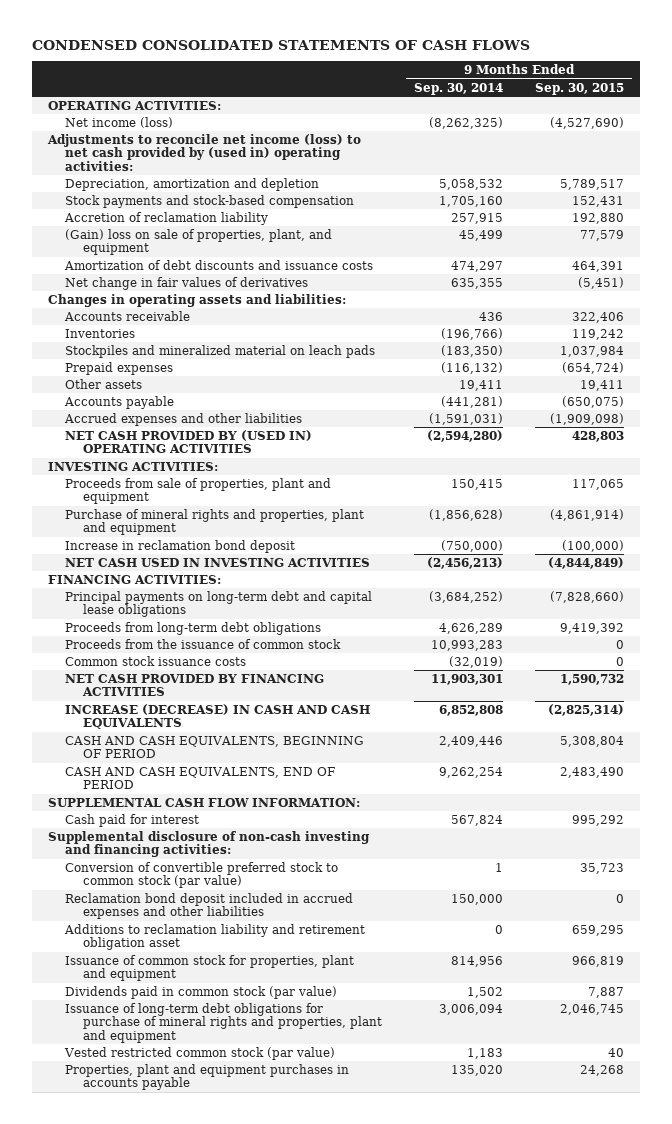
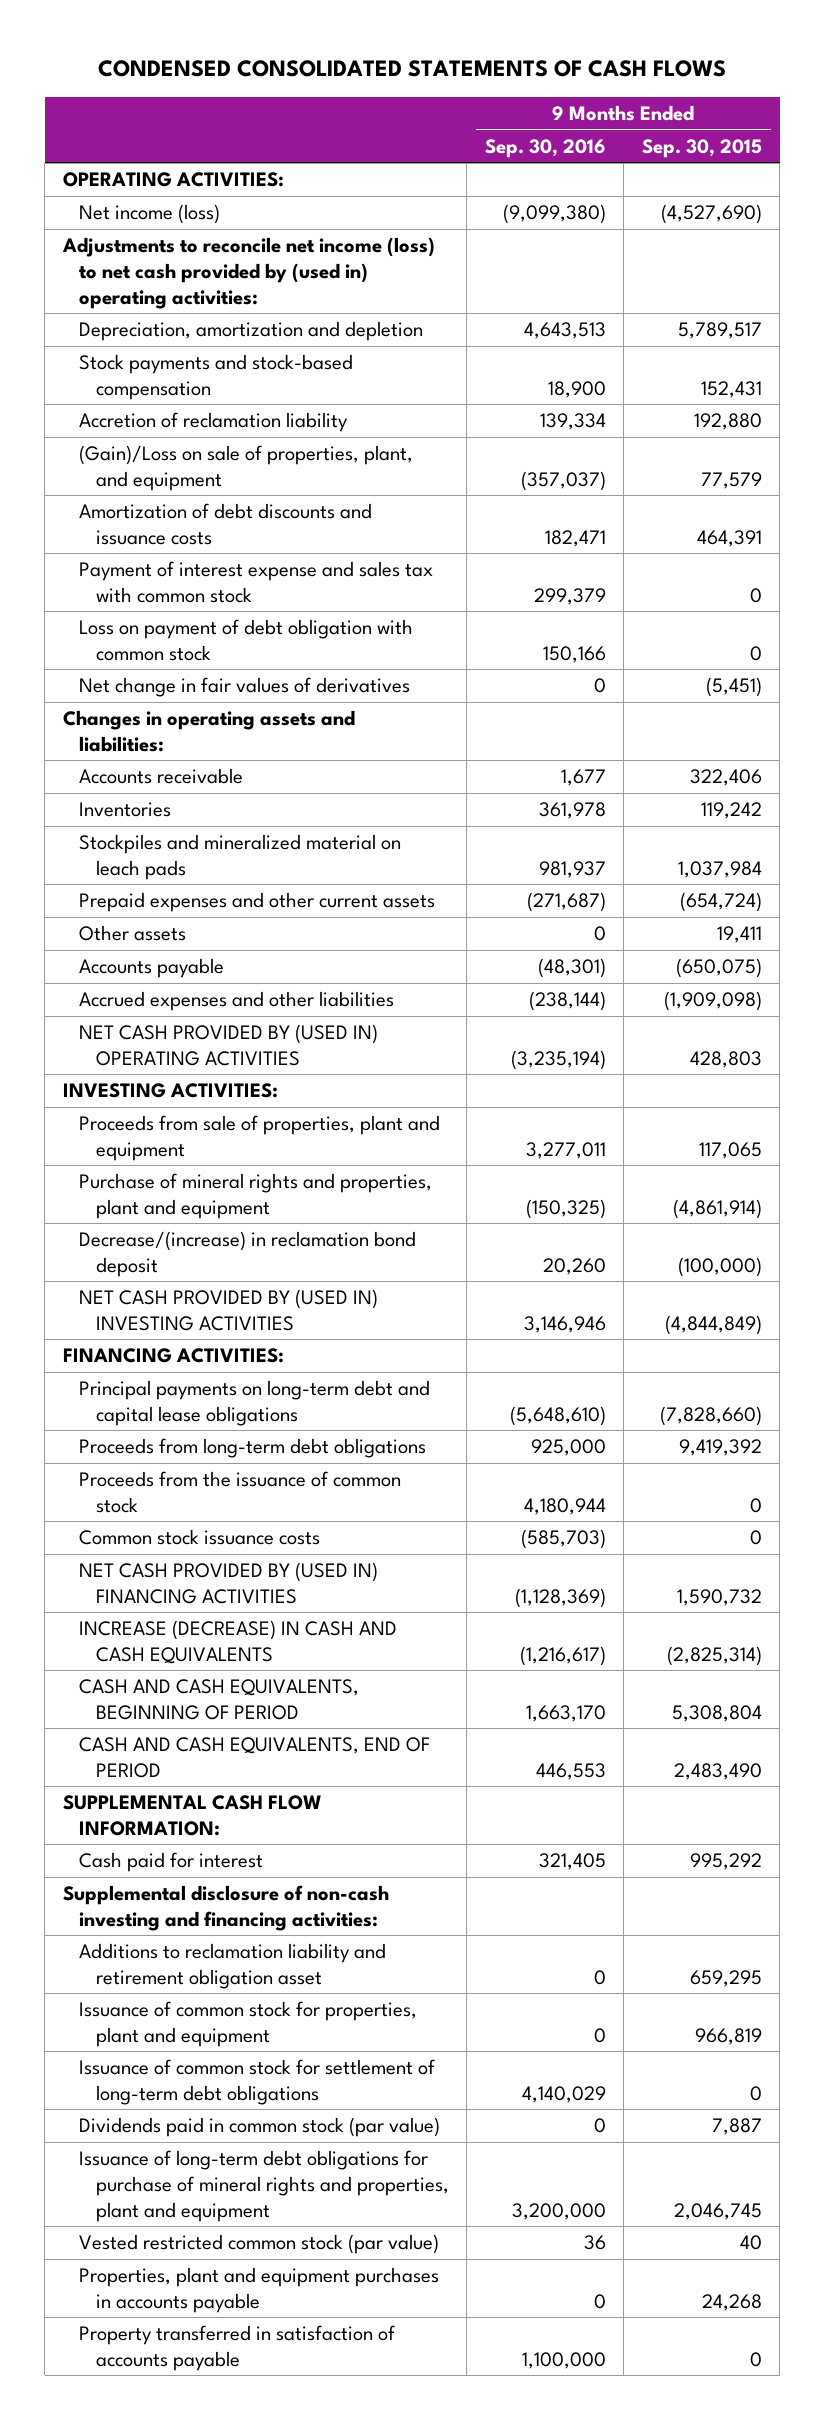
[414,82,504,95] Sep. 30, 2014 -> none
none -> [484,138,606,158] Sep. 30, 2016
[65,228,333,256] (Gain) loss on sale of properties, plant, and equipment -> [79,445,414,491] (Gain)/Loss on sale of properties, plant, and equipment
none -> [79,561,434,603] Payment of interest expense and sales tax with common stock
none -> [79,619,414,661] Loss on payment of debt obligation with common stock
[65,361,174,375] Prepaid expenses -> [79,892,436,913] Prepaid expenses and other current assets
[65,539,296,553] Increase in reclamation bond deposit -> [79,1231,417,1277] Decrease/(increase) in reclamation bond deposit
[65,557,371,567] NET CASH USED IN INVESTING ACTIVITIES -> [79,1289,379,1331] NET CASH PROVIDED BY (USED IN) INVESTING ACTIVITIES
[65,673,325,697] NET CASH PROVIDED BY FINANCING ACTIVITIES -> [79,1562,379,1604] NET CASH PROVIDED BY (USED IN) FINANCING ACTIVITIES
[65,861,339,889] Conversion of convertible preferred stock to common stock (par value) -> none
[65,892,354,920] Reclamation bond deposit included in accrued expenses and other liabilities -> none
none -> [79,2059,436,2105] Issuance of common stock for settlement of long-term debt obligations
none -> [79,2325,396,2371] Property transferred in satisfaction of accounts payable

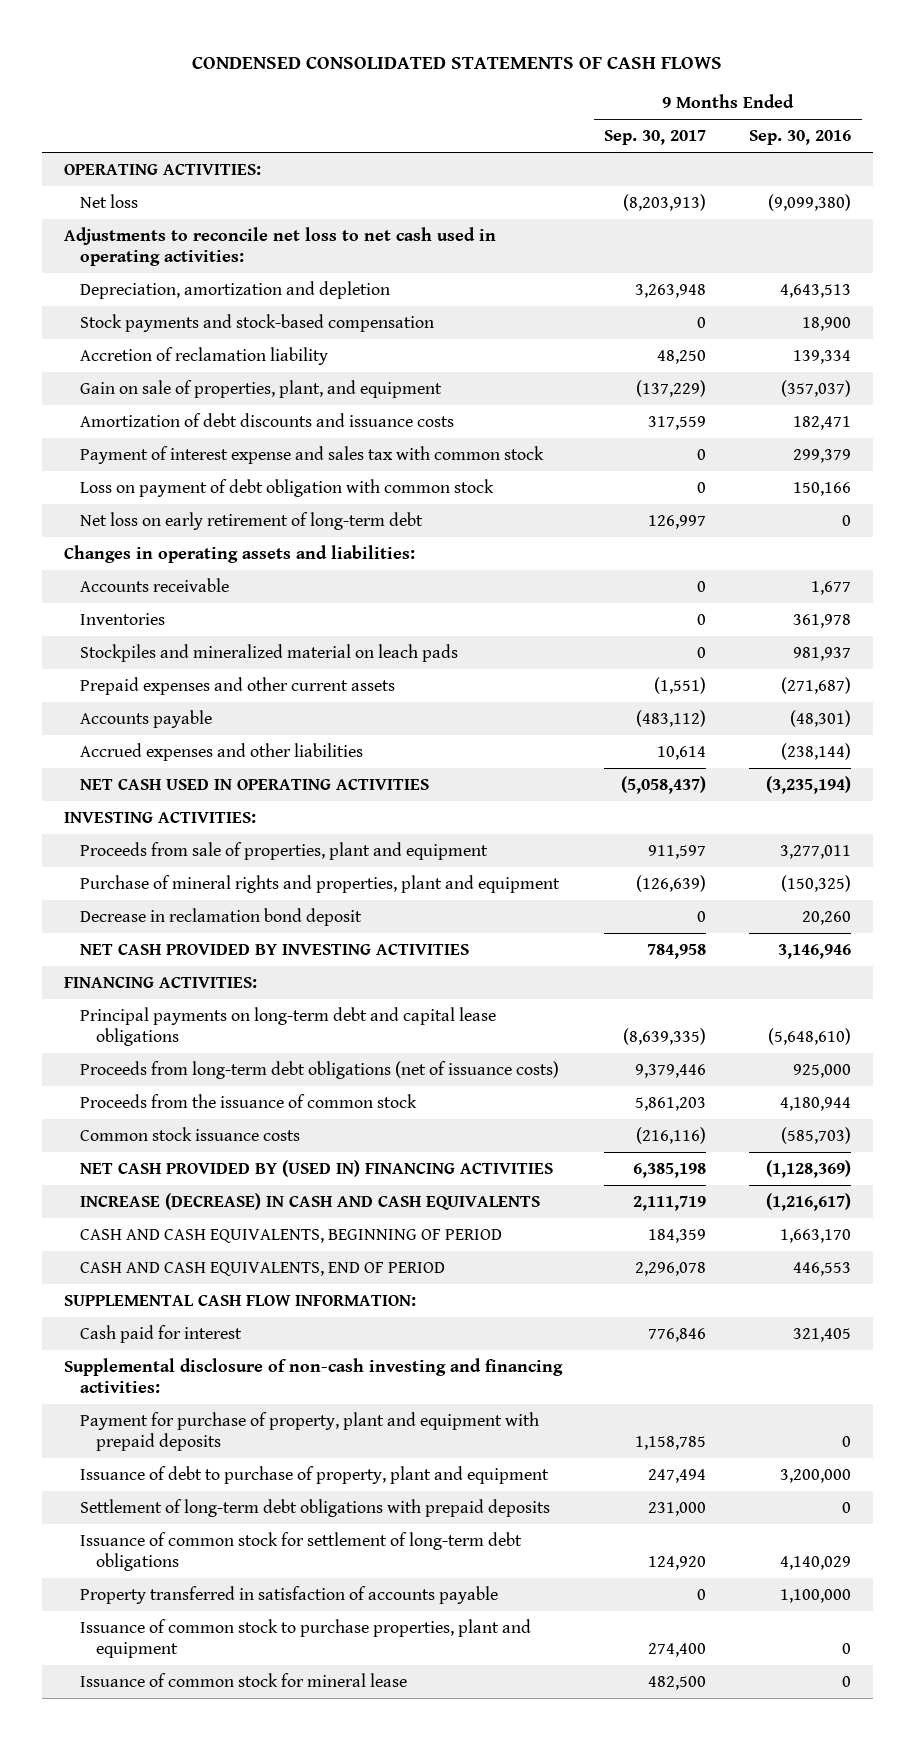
[641,138,762,158] Sep. 30, 2015 -> none
none -> [604,130,707,146] Sep. 30, 2017
[79,204,221,225] Net income (loss) -> [80,193,139,208] Net loss
[61,237,435,309] Adjustments to reconcile net income (loss) to net cash provided by (used in) operating activities: -> [63,226,496,267] Adjustments to reconcile net loss to net cash used in operating activities:
[79,445,414,491] (Gain)/Loss on sale of properties, plant, and equipment -> [80,379,443,398] Gain on sale of properties, plant, and equipment
[79,677,411,698] Net change in fair values of derivatives -> none
none -> [80,511,424,530] Net loss on early retirement of long-term debt
[79,925,187,942] Other assets -> none
[79,1024,379,1066] NET CASH PROVIDED BY (USED IN) OPERATING ACTIVITIES -> [80,778,430,790] NET CASH USED IN OPERATING ACTIVITIES
[79,1231,417,1277] Decrease/(increase) in reclamation bond deposit -> [80,907,363,926] Decrease in reclamation bond deposit
[79,1289,379,1331] NET CASH PROVIDED BY (USED IN) INVESTING ACTIVITIES -> [80,943,470,955] NET CASH PROVIDED BY INVESTING ACTIVITIES
[79,1438,427,1459] Proceeds from long-term debt obligations -> [80,1060,560,1079] Proceeds from long-term debt obligations (net of issuance costs)
[79,1943,387,1989] Additions to reclamation liability and retirement obligation asset -> none
[79,2001,418,2047] Issuance of common stock for properties, plant and equipment -> none
none -> [80,1411,540,1452] Payment for purchase of property, plant and equipment with prepaid deposits
none -> [80,1465,550,1484] Issuance of debt to purchase of property, plant and equipment
none -> [80,1498,551,1517] Settlement of long-term debt obligations with prepaid deposits
[79,2117,441,2138] Dividends paid in common stock (par value) -> none
[79,2150,449,2222] Issuance of long-term debt obligations for purchase of mineral rights and properties, plant and equipment -> none
[79,2234,440,2255] Vested restricted common stock (par value) -> none
[79,2267,440,2313] Properties, plant and equipment purchases in accounts payable -> none
none -> [80,1618,532,1659] Issuance of common stock to purchase properties, plant and equipment
none -> [80,1672,408,1687] Issuance of common stock for mineral lease

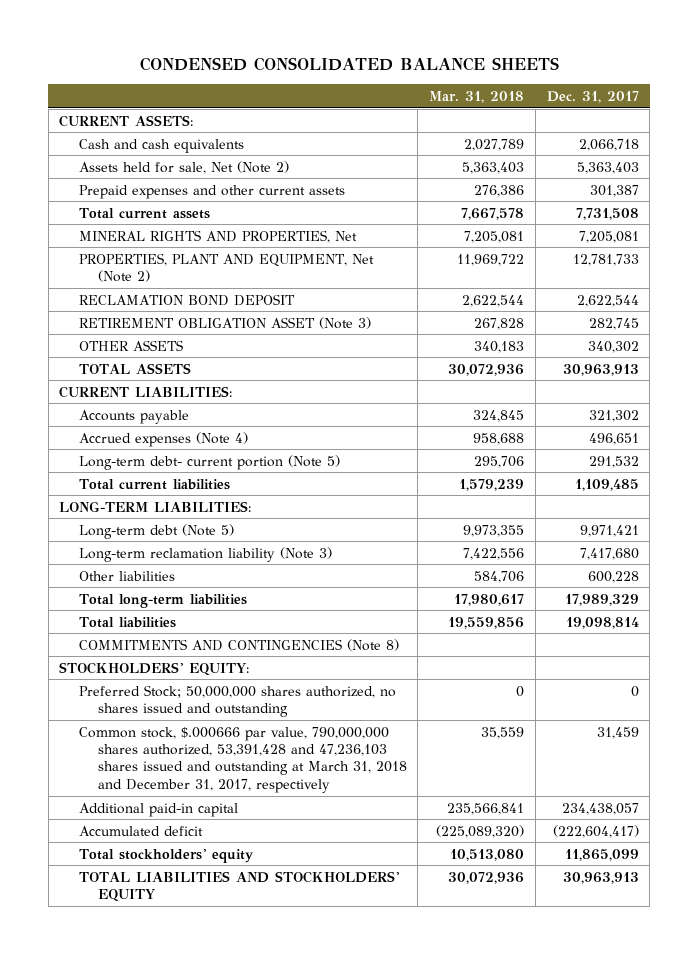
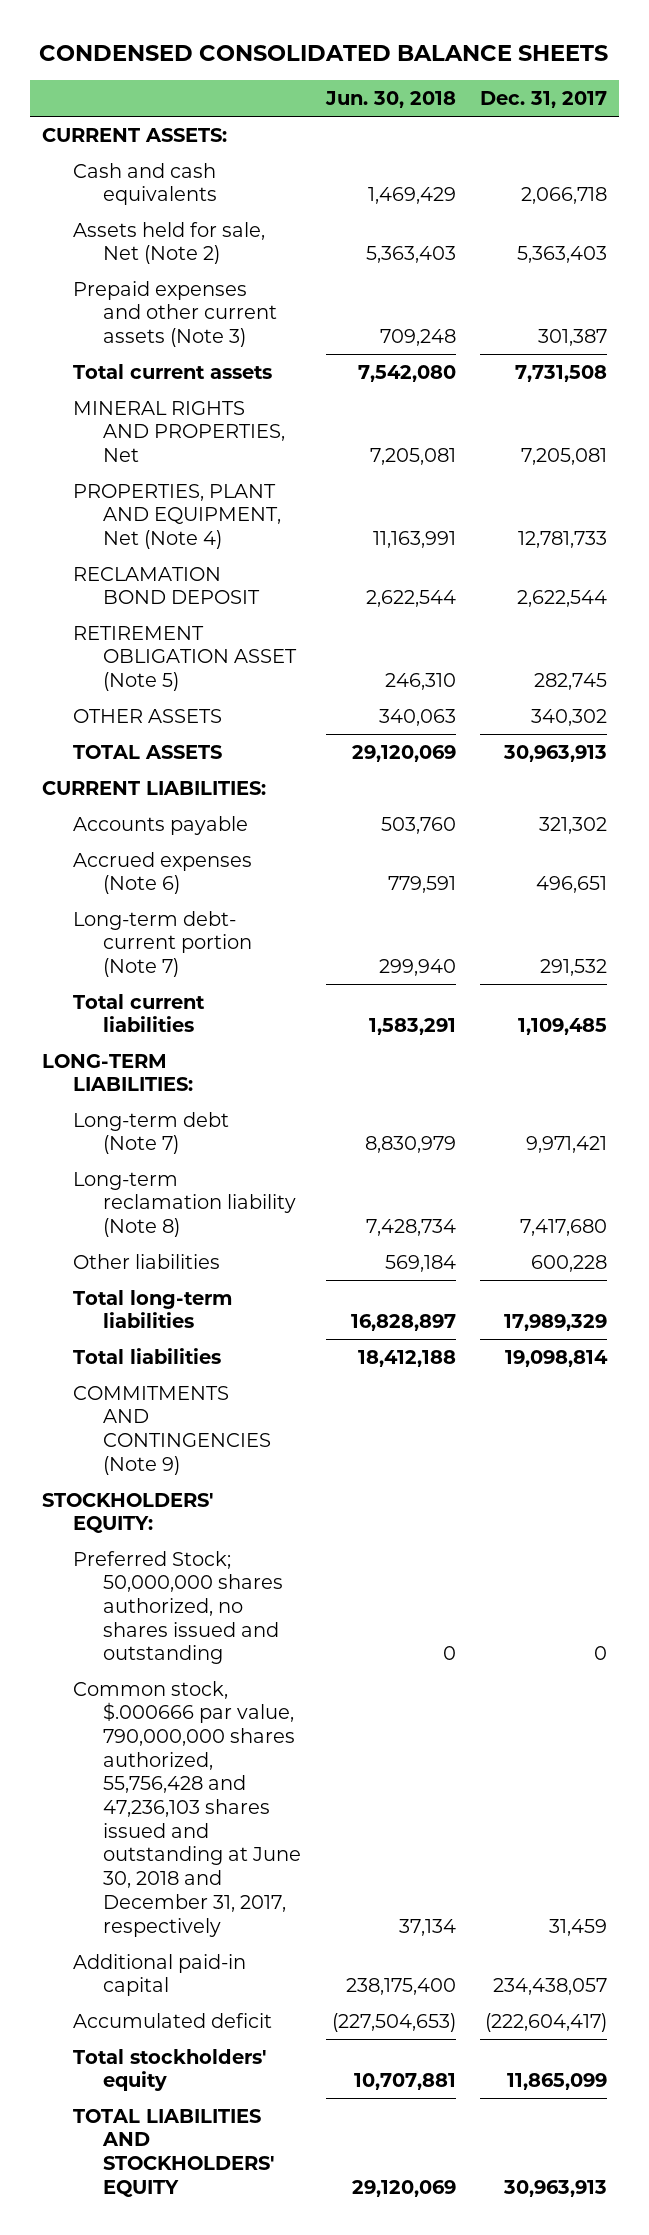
[429,90,525,103] Mar. 31, 2018 -> none
none -> [324,91,456,109] Jun. 30, 2018
[78,184,345,199] Prepaid expenses and other current assets -> [72,280,278,348] Prepaid expenses and other current assets (Note 3)
[78,252,374,282] PROPERTIES, PLANT AND EQUIPMENT, Net (Note 2) -> [72,483,282,550] PROPERTIES, PLANT AND EQUIPMENT, Net (Note 4)
[78,316,371,329] RETIREMENT OBLIGATION ASSET (Note 3) -> [72,625,298,692] RETIREMENT OBLIGATION ASSET (Note 5)
[78,431,248,447] Accrued expenses (Note 4) -> [72,851,252,895] Accrued expenses (Note 6)
[78,454,340,470] Long-term debt- current portion (Note 5) -> [72,910,253,978] Long-term debt- current portion (Note 7)
[78,523,234,539] Long-term debt (Note 5) -> [72,1111,229,1155] Long-term debt (Note 7)
[78,546,332,562] Long-term reclamation liability (Note 3) -> [72,1171,297,1238] Long-term reclamation liability (Note 8)
[78,638,399,651] COMMITMENTS AND CONTINGENCIES (Note 8) -> [72,1385,272,1475] COMMITMENTS AND CONTINGENCIES (Note 9)
[78,726,407,793] Common stock, $.000666 par value, 790,000,000 shares authorized, 53,391,428 and 47,236,103 shares issued and outstanding at March 31, 2018 and December 31, 2017, respectively -> [72,1680,302,1937] Common stock, $.000666 par value, 790,000,000 shares authorized, 55,756,428 and 47,236,103 shares issued and outstanding at June 30, 2018 and December 31, 2017, respectively

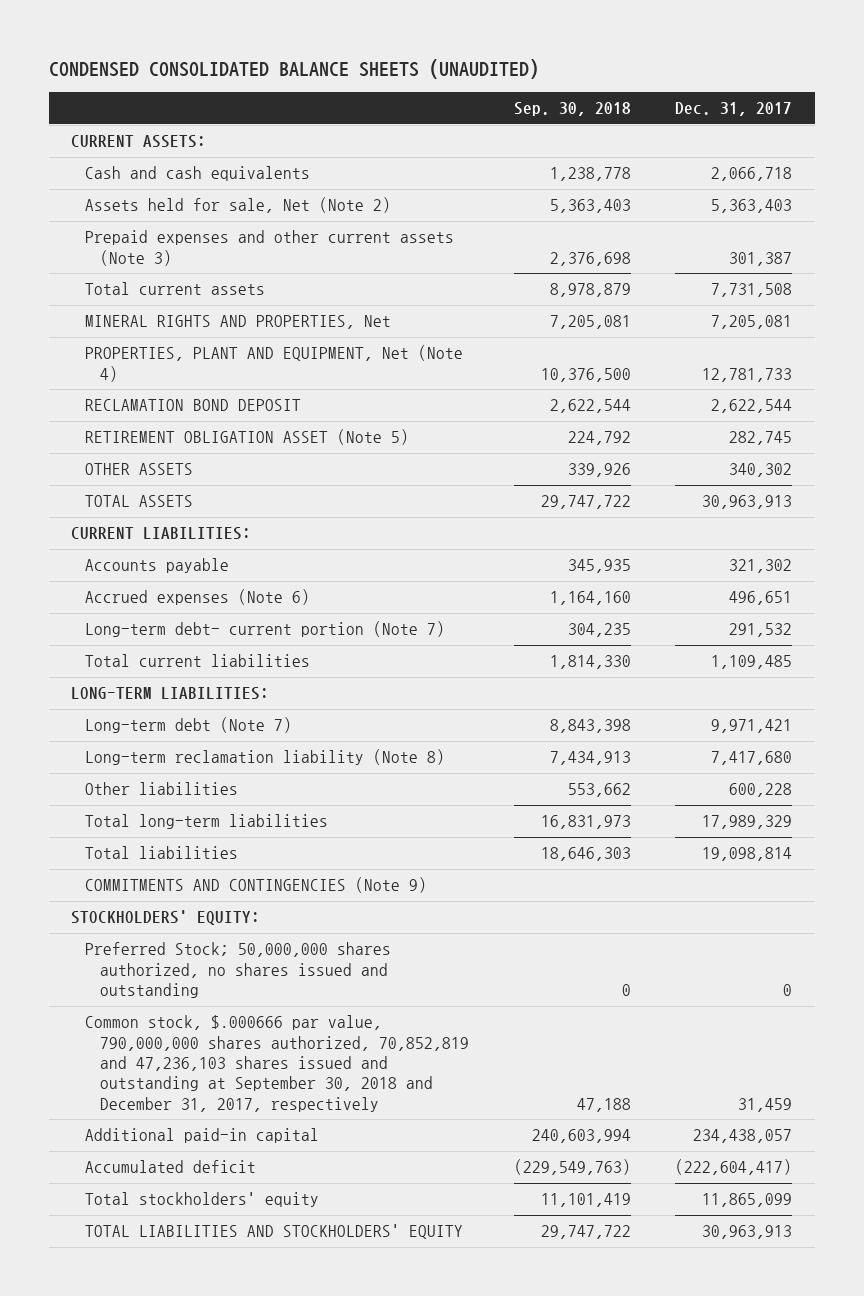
[39,44,609,61] CONDENSED CONSOLIDATED BALANCE SHEETS -> [48,59,539,80] CONDENSED CONSOLIDATED BALANCE SHEETS (UNAUDITED)
[324,91,456,109] Jun. 30, 2018 -> none
none -> [513,102,631,117] Sep. 30, 2018
[72,1680,302,1937] Common stock, $.000666 par value, 790,000,000 shares authorized, 55,756,428 and 47,236,103 shares issued and outstanding at June 30, 2018 and December 31, 2017, respectively -> [85,1015,469,1112] Common stock, $.000666 par value, 790,000,000 shares authorized, 70,852,819 and 47,236,103 shares issued and outstanding at September 30, 2018 and December 31, 2017, respectively

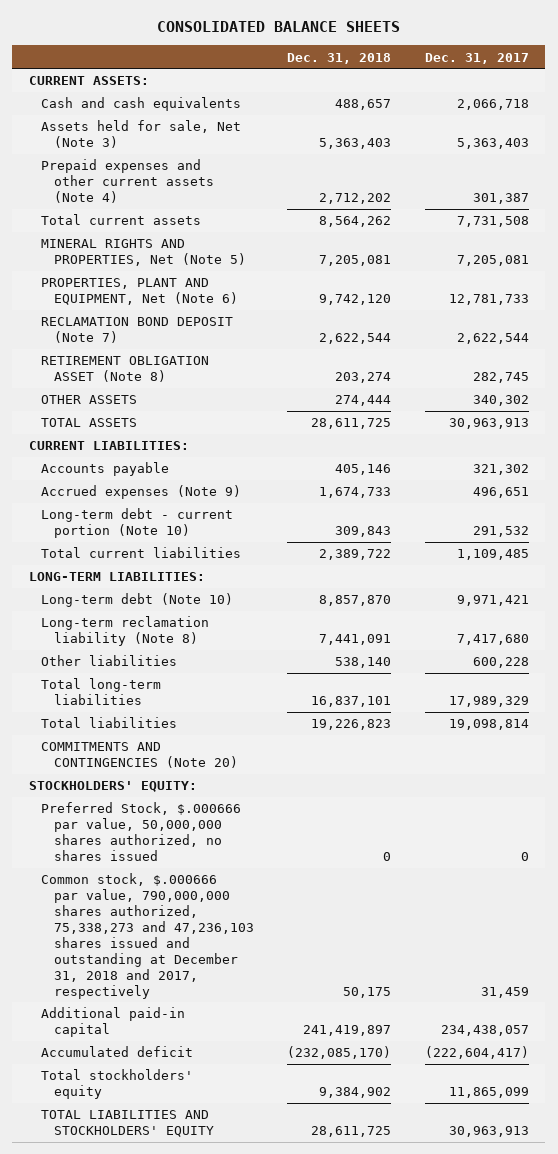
[48,59,539,80] CONDENSED CONSOLIDATED BALANCE SHEETS (UNAUDITED) -> [156,21,400,33] CONSOLIDATED BALANCE SHEETS
[513,102,631,117] Sep. 30, 2018 -> none
none -> [287,52,392,64] Dec. 31, 2018
[85,197,392,214] Assets held for sale, Net (Note 2) -> [41,120,242,149] Assets held for sale, Net (Note 3)
[85,230,455,266] Prepaid expenses and other current assets (Note 3) -> [41,159,214,204] Prepaid expenses and other current assets (Note 4)
[85,315,392,330] MINERAL RIGHTS AND PROPERTIES, Net -> [41,239,246,267] MINERAL RIGHTS AND PROPERTIES, Net (Note 5)
[85,345,464,382] PROPERTIES, PLANT AND EQUIPMENT, Net (Note 4) -> [41,278,238,306] PROPERTIES, PLANT AND EQUIPMENT, Net (Note 6)
[85,399,302,412] RECLAMATION BOND DEPOSIT -> [41,317,234,344] RECLAMATION BOND DEPOSIT (Note 7)
[85,429,410,446] RETIREMENT OBLIGATION ASSET (Note 5) -> [41,356,210,383] RETIREMENT OBLIGATION ASSET (Note 8)
[85,589,311,606] Accrued expenses (Note 6) -> [41,485,242,500] Accrued expenses (Note 9)
[85,621,446,638] Long-term debt- current portion (Note 7) -> [41,508,234,539] Long-term debt - current portion (Note 10)
[85,717,293,734] Long-term debt (Note 7) -> [41,593,234,608] Long-term debt (Note 10)
[85,877,428,894] COMMITMENTS AND CONTINGENCIES (Note 9) -> [41,742,238,769] COMMITMENTS AND CONTINGENCIES (Note 20)
[85,942,392,999] Preferred Stock; 50,000,000 shares authorized, no shares issued and outstanding -> [41,802,242,861] Preferred Stock, $.000666 par value, 50,000,000 shares authorized, no shares issued
[85,1015,469,1112] Common stock, $.000666 par value, 790,000,000 shares authorized, 70,852,819 and 47,236,103 shares issued and outstanding at September 30, 2018 and December 31, 2017, respectively -> [41,873,254,999] Common stock, $.000666 par value, 790,000,000 shares authorized, 75,338,273 and 47,236,103 shares issued and outstanding at December 31, 2018 and 2017, respectively

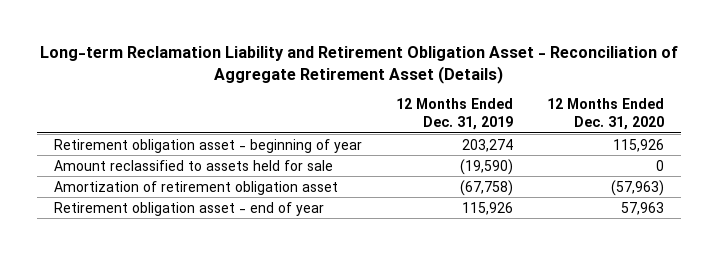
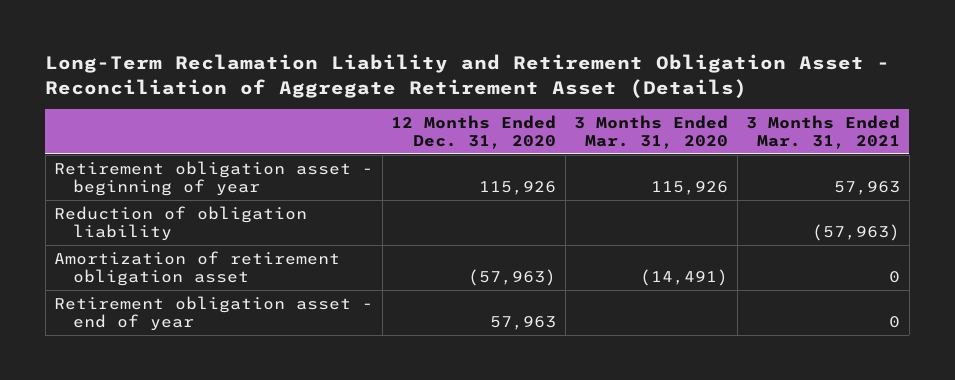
[39,46,678,84] Long-term Reclamation Liability and Retirement Obligation Asset - Reconciliation of Aggregate Retirement Asset (Details) -> [45,54,891,98] Long-Term Reclamation Liability and Retirement Obligation Asset - Reconciliation of Aggregate Retirement Asset (Details)
[395,98,513,130] 12 Months Ended Dec. 31, 2019 -> none
none -> [574,114,729,149] 3 Months Ended Mar. 31, 2020
none -> [746,114,901,149] 3 Months Ended Mar. 31, 2021
[53,159,333,171] Amount reclassified to assets held for sale -> none
none -> [54,205,308,241] Reduction of obligation liability

